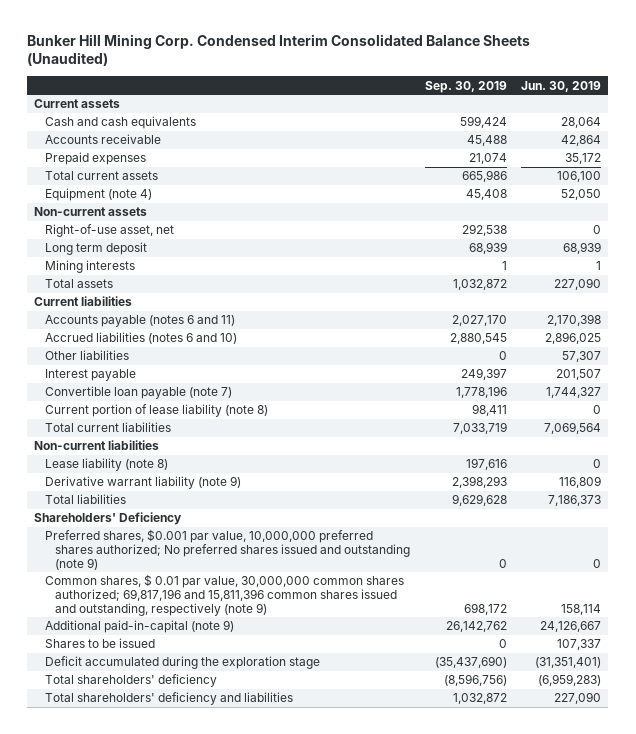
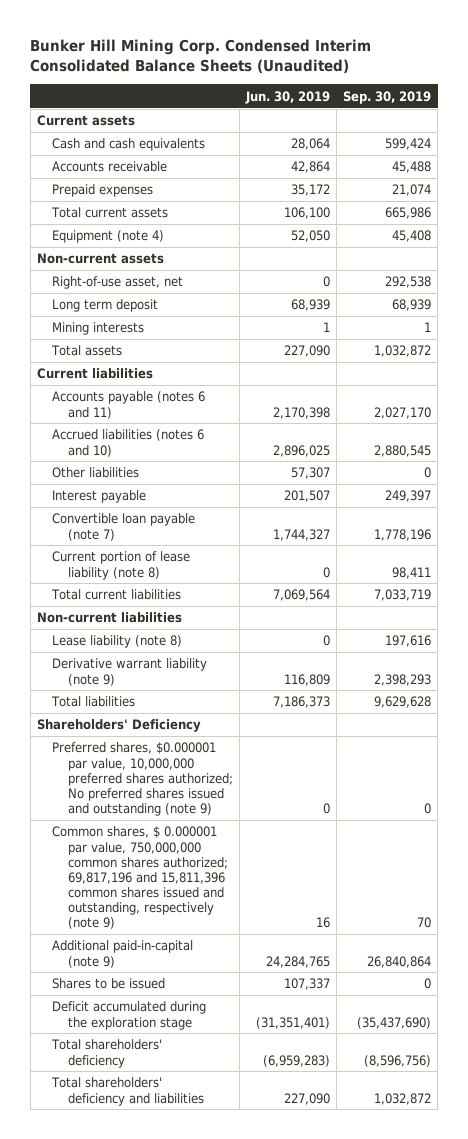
[44,529,411,570] Preferred shares, $0.001 par value, 10,000,000 preferred shares authorized; No preferred shares issued and outstanding (note 9) -> [52,742,233,816] Preferred shares, $0.000001 par value, 10,000,000 preferred shares authorized; No preferred shares issued and outstanding (note 9)
[44,574,404,616] Common shares, $ 0.01 par value, 30,000,000 common shares authorized; 69,817,196 and 15,811,396 common shares issued and outstanding, respectively (note 9) -> [52,826,228,930] Common shares, $ 0.000001 par value, 750,000,000 common shares authorized; 69,817,196 and 15,811,396 common shares issued and outstanding, respectively (note 9)
[463,602,507,615] 698,172 -> [416,917,431,929] 70
[561,603,602,615] 158,114 -> [315,917,330,929] 16
[445,621,507,633] 26,142,762 -> [366,955,431,968] 26,840,864
[540,621,602,633] 24,126,667 -> [265,955,330,968] 24,284,765

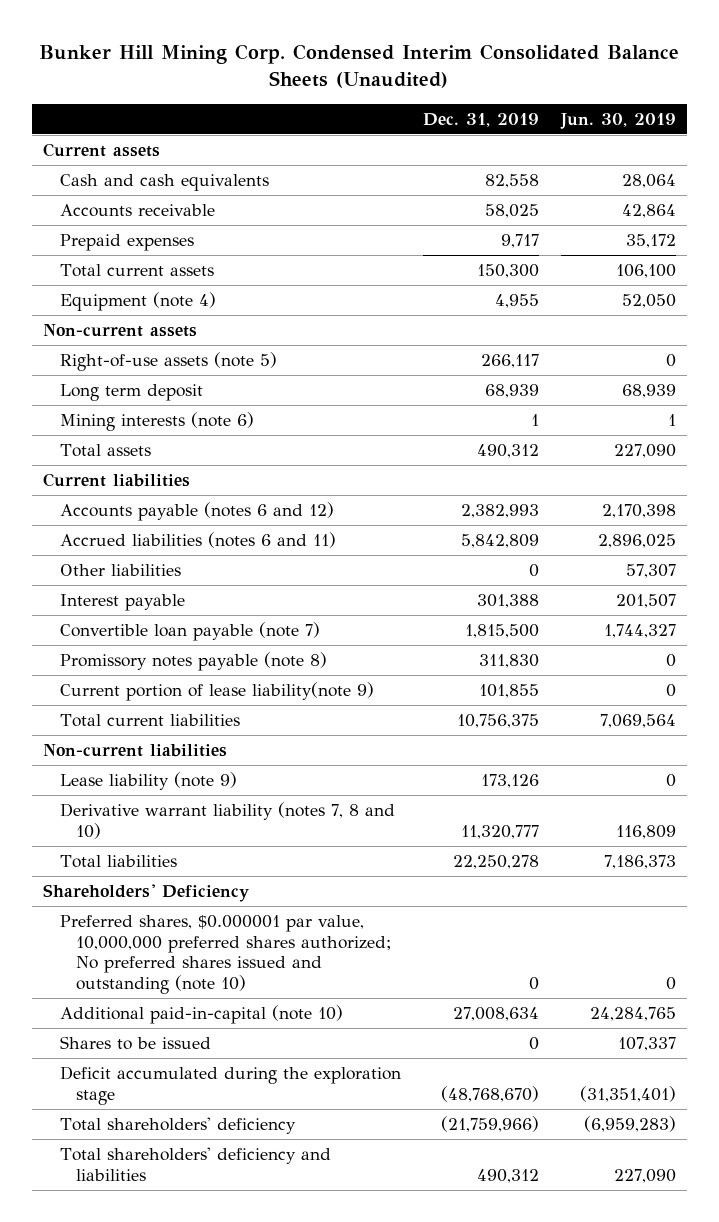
[342,90,431,104] Sep. 30, 2019 -> none
none -> [422,112,539,127] Dec. 31, 2019
[52,276,184,290] Right-of-use asset, net -> [59,352,277,372] Right-of-use assets (note 5)
[52,322,145,336] Mining interests -> [59,412,254,432] Mining interests (note 6)
[52,391,206,419] Accounts payable (notes 6 and 11) -> [59,502,334,522] Accounts payable (notes 6 and 12)
[52,429,205,457] Accrued liabilities (notes 6 and 10) -> [59,532,336,549] Accrued liabilities (notes 6 and 11)
none -> [59,652,327,672] Promissory notes payable (note 8)
[52,551,191,580] Current portion of lease liability (note 8) -> [59,682,374,702] Current portion of lease liability(note 9)
[52,635,183,649] Lease liability (note 8) -> [59,772,237,791] Lease liability (note 9)
[52,658,208,686] Derivative warrant liability (note 9) -> [59,802,395,839] Derivative warrant liability (notes 7, 8 and 10)
[52,826,228,930] Common shares, $ 0.000001 par value, 750,000,000 common shares authorized; 69,817,196 and 15,811,396 common shares issued and outstanding, respectively (note 9) -> none
[52,742,233,816] Preferred shares, $0.000001 par value, 10,000,000 preferred shares authorized; No preferred shares issued and outstanding (note 9) -> [59,915,392,995] Preferred shares, $0.000001 par value, 10,000,000 preferred shares authorized; No preferred shares issued and outstanding (note 10)
[52,940,194,968] Additional paid-in-capital (note 9) -> [59,1005,343,1025] Additional paid-in-capital (note 10)

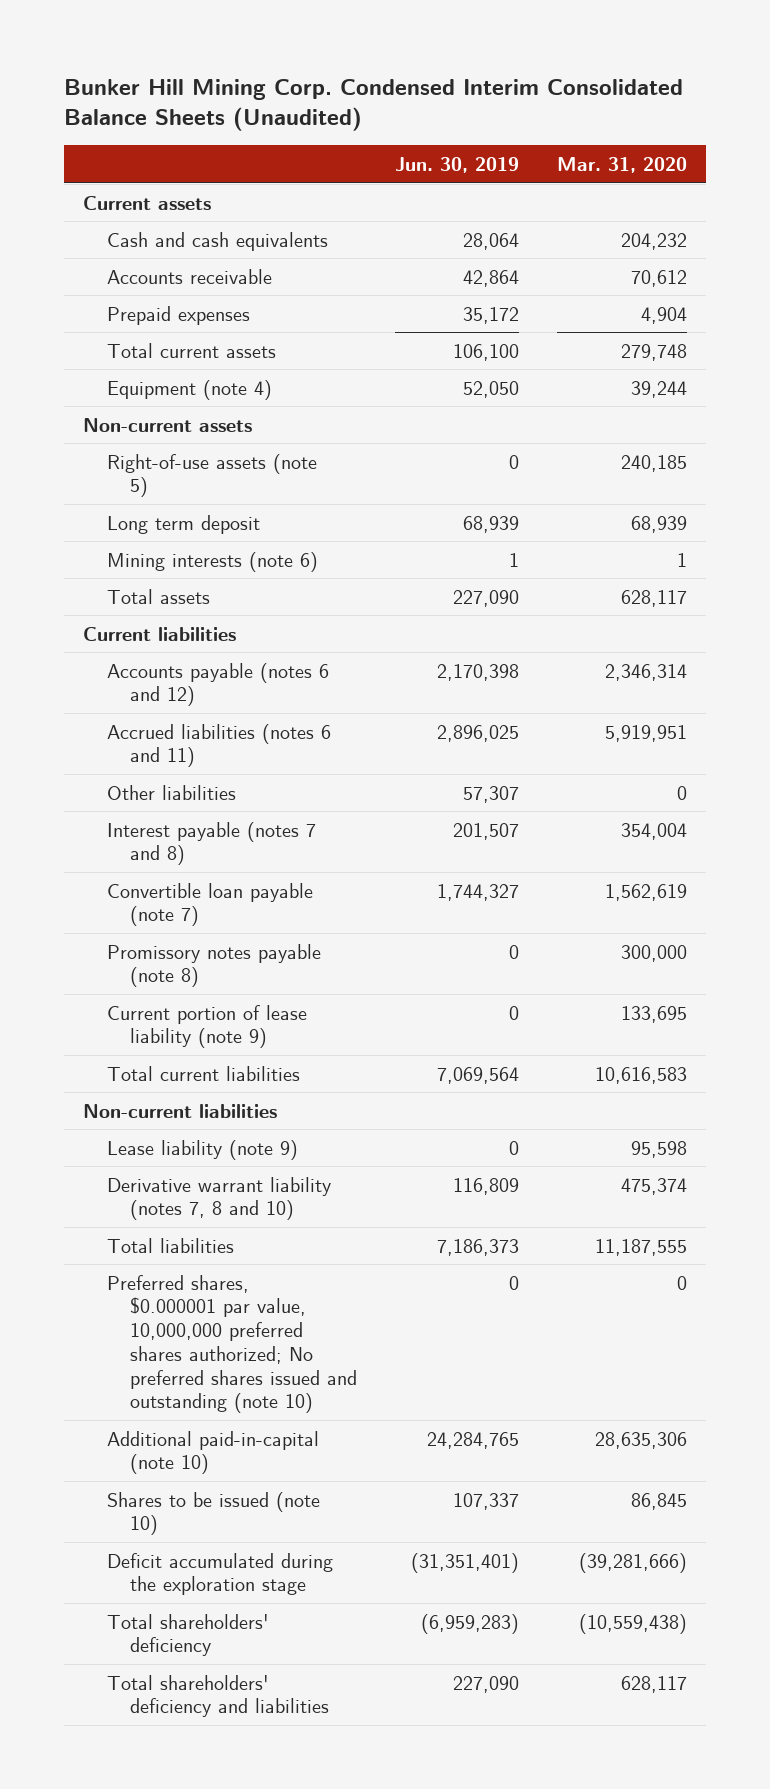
[422,112,539,127] Dec. 31, 2019 -> none
none -> [556,156,687,173] Mar. 31, 2020
[59,594,185,612] Interest payable -> [106,821,316,866] Interest payable (notes 7 and 8)
[59,682,374,702] Current portion of lease liability(note 9) -> [106,1004,307,1049] Current portion of lease liability (note 9)
[43,884,250,903] Shareholders' Deficiency -> none
[59,1036,211,1051] Shares to be issued -> [106,1491,320,1536] Shares to be issued (note 10)

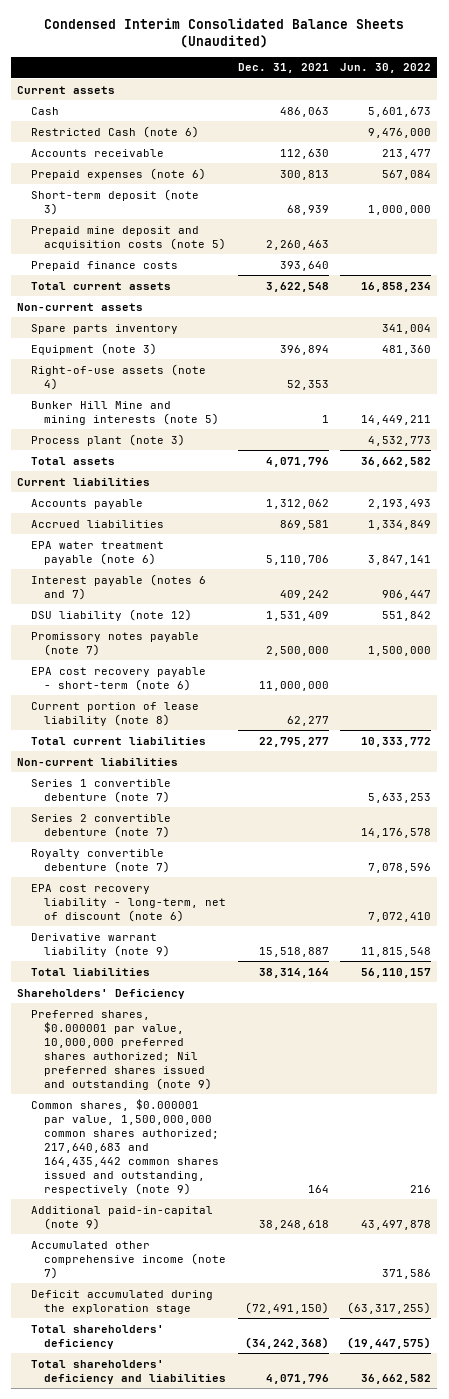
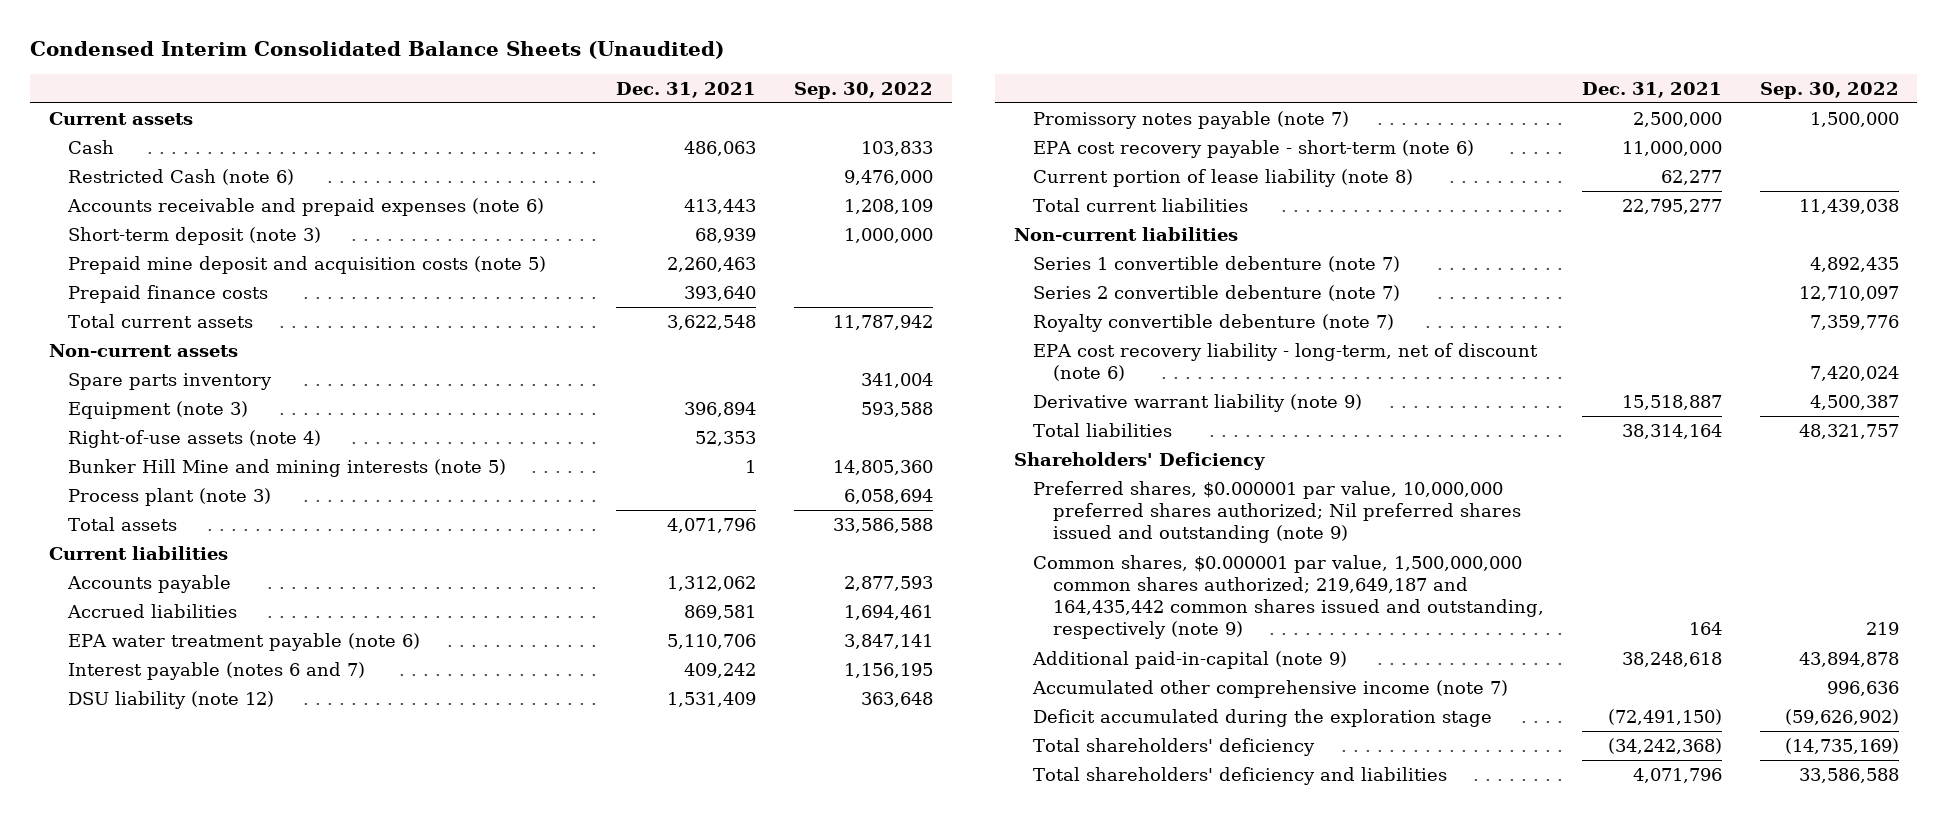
[340,63,432,74] Jun. 30, 2022 -> none
none -> [794,81,934,99] Sep. 30, 2022
[30,167,206,180] Prepaid expenses (note 6) -> none
[30,148,164,157] Accounts receivable -> [66,197,544,216] Accounts receivable and prepaid expenses (note 6)
[279,148,329,159] 112,630 -> [684,198,757,214] 413,443
[30,1098,220,1195] Common shares, $0.000001 par value, 1,500,000,000 common shares authorized; 217,640,683 and 164,435,442 common shares issued and outstanding, respectively (note 9) -> [1033,554,1544,640] Common shares, $0.000001 par value, 1,500,000,000 common shares authorized; 219,649,187 and 164,435,442 common shares issued and outstanding, respectively (note 9)

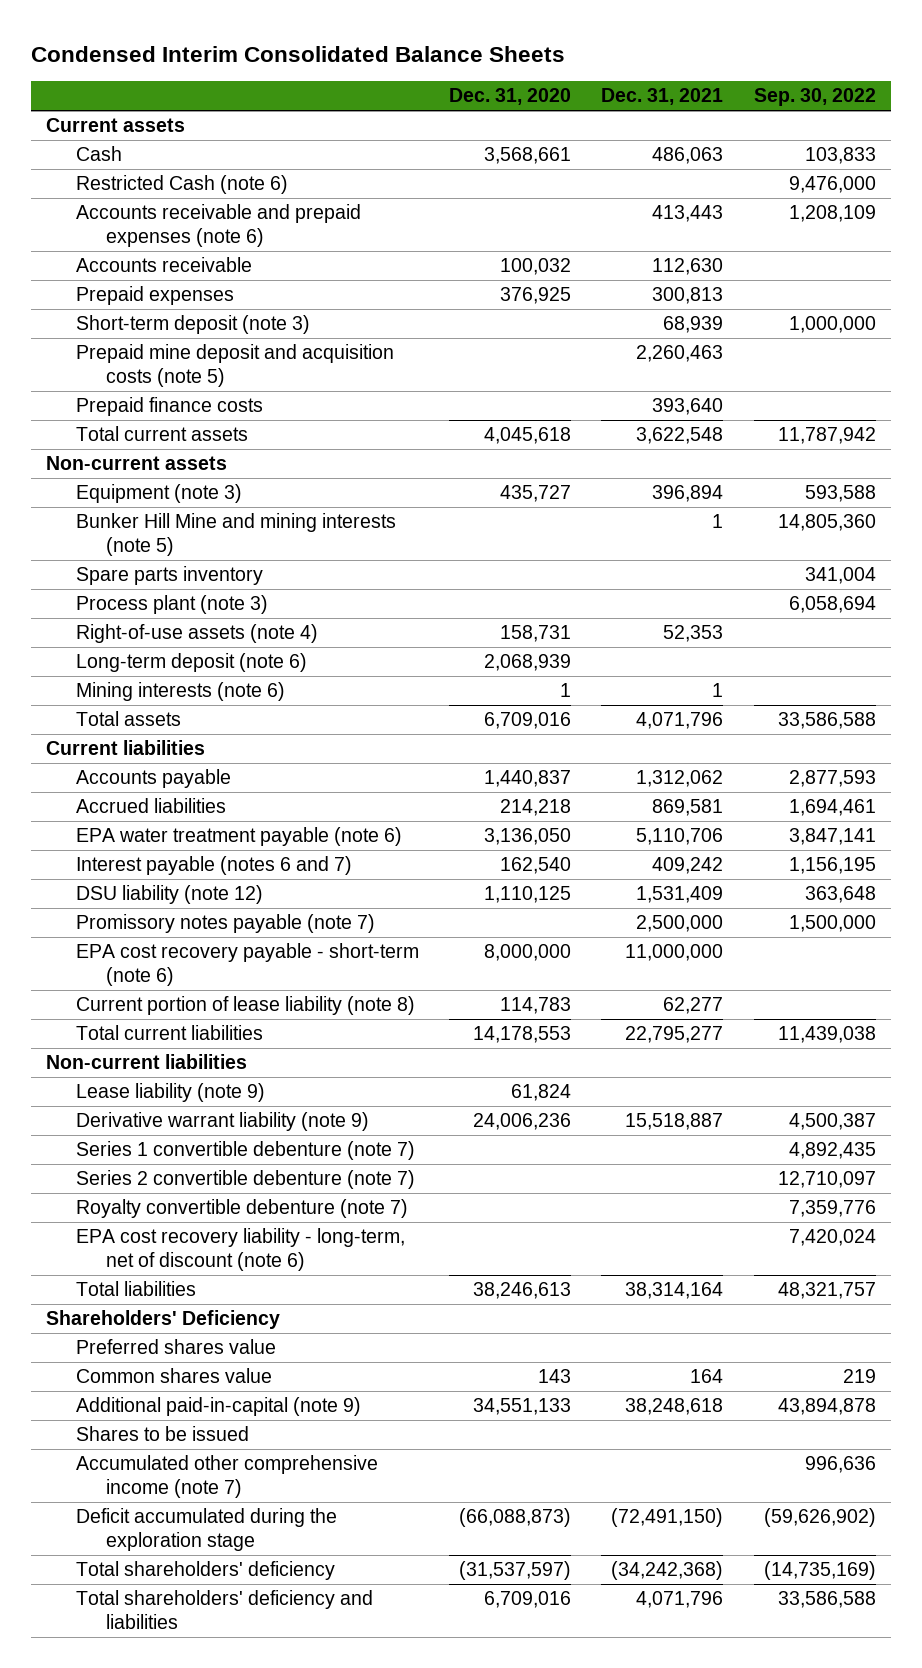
[29,41,724,60] Condensed Interim Consolidated Balance Sheets (Unaudited) -> [31,45,566,62] Condensed Interim Consolidated Balance Sheets
none -> [449,88,572,106] Dec. 31, 2020
none -> [76,257,253,273] Accounts receivable
none -> [76,286,235,306] Prepaid expenses
[67,372,272,390] Spare parts inventory -> [76,566,264,586] Spare parts inventory
[67,429,321,448] Right-of-use assets (note 4) -> [76,624,319,644] Right-of-use assets (note 4)
none -> [76,653,308,673] Long-term deposit (note 6)
none -> [76,682,286,702] Mining interests (note 6)
none -> [76,1083,266,1103] Lease liability (note 9)
[1033,393,1363,412] Derivative warrant liability (note 9) -> [76,1112,370,1132] Derivative warrant liability (note 9)
[1033,480,1521,544] Preferred shares, $0.000001 par value, 10,000,000 preferred shares authorized; Nil preferred shares issued and outstanding (note 9) -> [76,1339,277,1355] Preferred shares value
[1033,554,1544,640] Common shares, $0.000001 par value, 1,500,000,000 common shares authorized; 219,649,187 and 164,435,442 common shares issued and outstanding, respectively (note 9) -> [76,1368,273,1384] Common shares value
none -> [76,1426,250,1442] Shares to be issued

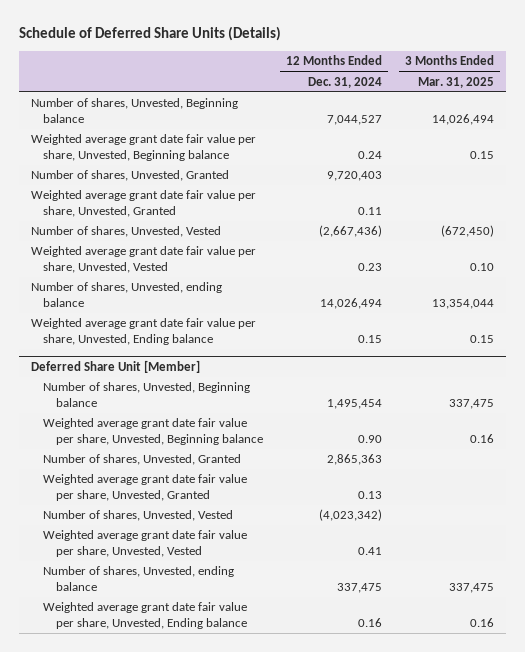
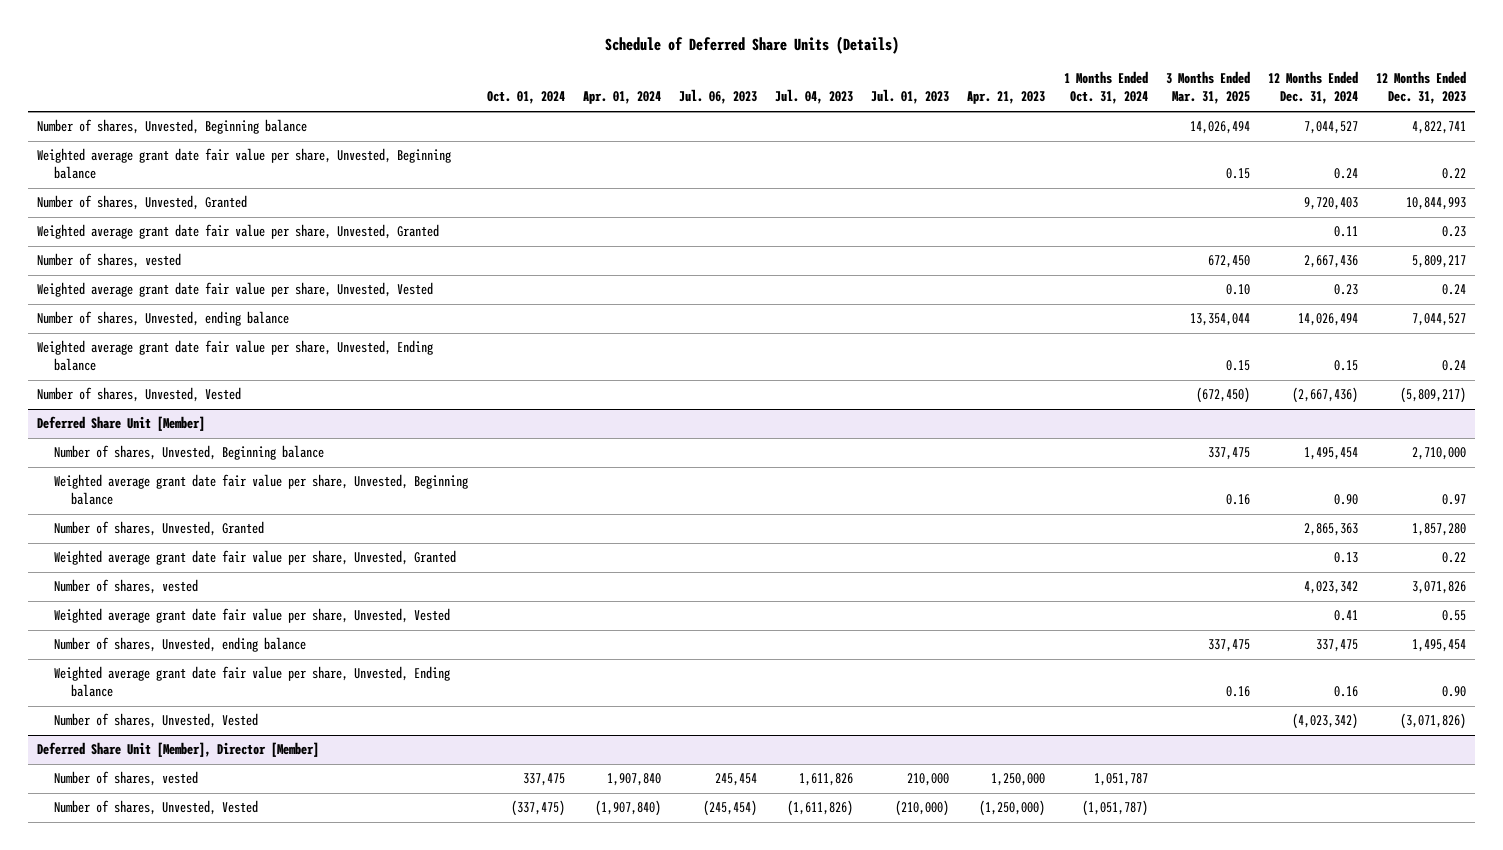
none -> [486,91,565,105] Oct. 01, 2024
none -> [582,91,661,105] Apr. 01, 2024
none -> [678,89,757,105] Jul. 06, 2023
none -> [775,89,854,105] Jul. 04, 2023
none -> [871,89,950,105] Jul. 01, 2023
none -> [967,91,1046,105] Apr. 21, 2023
none -> [1063,71,1148,105] 1 Months Ended Oct. 31, 2024
none -> [1376,71,1467,105] 12 Months Ended Dec. 31, 2023
none -> [37,253,182,269] Number of shares, vested
[30,226,221,238] Number of shares, Unvested, Vested -> [37,387,242,403] Number of shares, Unvested, Vested
none -> [54,579,199,595] Number of shares, vested
[43,510,234,522] Number of shares, Unvested, Vested -> [54,713,259,729] Number of shares, Unvested, Vested
none -> [37,742,320,758] Deferred Share Unit [Member], Director [Member]
none -> [54,771,199,787] Number of shares, vested
none -> [54,800,259,816] Number of shares, Unvested, Vested

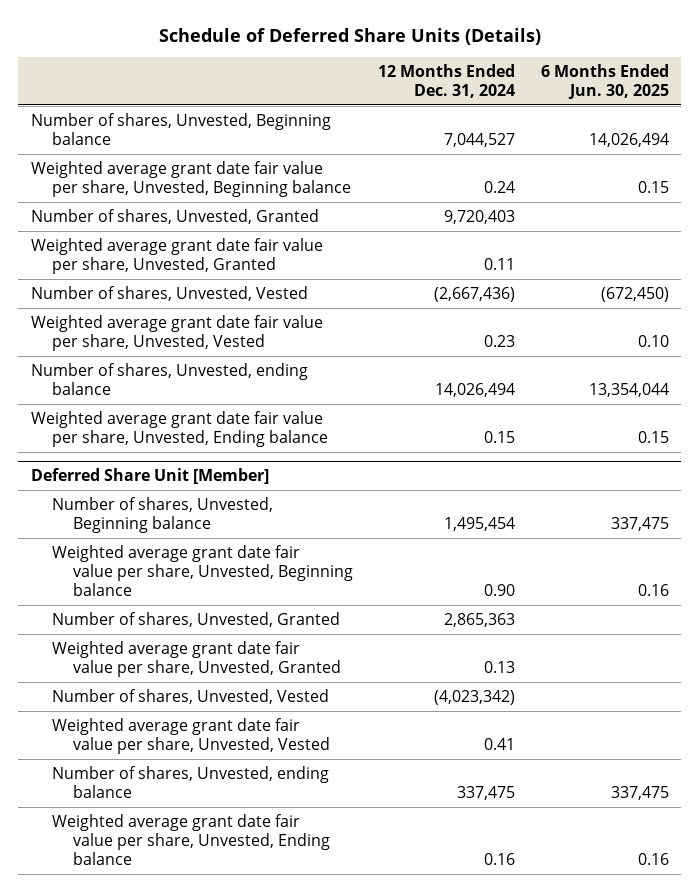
[486,91,565,105] Oct. 01, 2024 -> none
[582,91,661,105] Apr. 01, 2024 -> none
[678,89,757,105] Jul. 06, 2023 -> none
[775,89,854,105] Jul. 04, 2023 -> none
[871,89,950,105] Jul. 01, 2023 -> none
[967,91,1046,105] Apr. 21, 2023 -> none
[1063,71,1148,105] 1 Months Ended Oct. 31, 2024 -> none
[1165,71,1250,105] 3 Months Ended Mar. 31, 2025 -> none
[1376,71,1467,105] 12 Months Ended Dec. 31, 2023 -> none
none -> [540,63,669,99] 6 Months Ended Jun. 30, 2025
[37,253,182,269] Number of shares, vested -> none
[37,387,242,403] Number of shares, Unvested, Vested -> [30,285,308,301] Number of shares, Unvested, Vested
[54,579,199,595] Number of shares, vested -> none
[54,713,259,729] Number of shares, Unvested, Vested -> [51,688,329,704] Number of shares, Unvested, Vested
[37,742,320,758] Deferred Share Unit [Member], Director [Member] -> none
[54,771,199,787] Number of shares, vested -> none
[54,800,259,816] Number of shares, Unvested, Vested -> none

